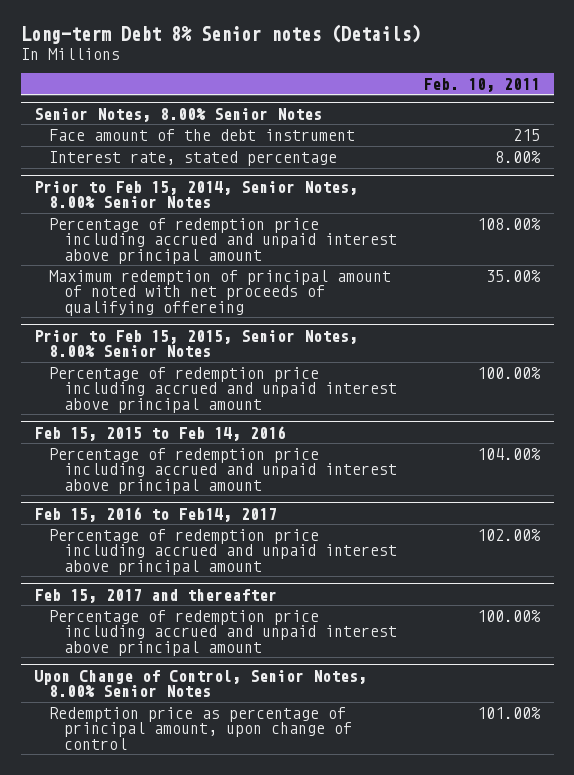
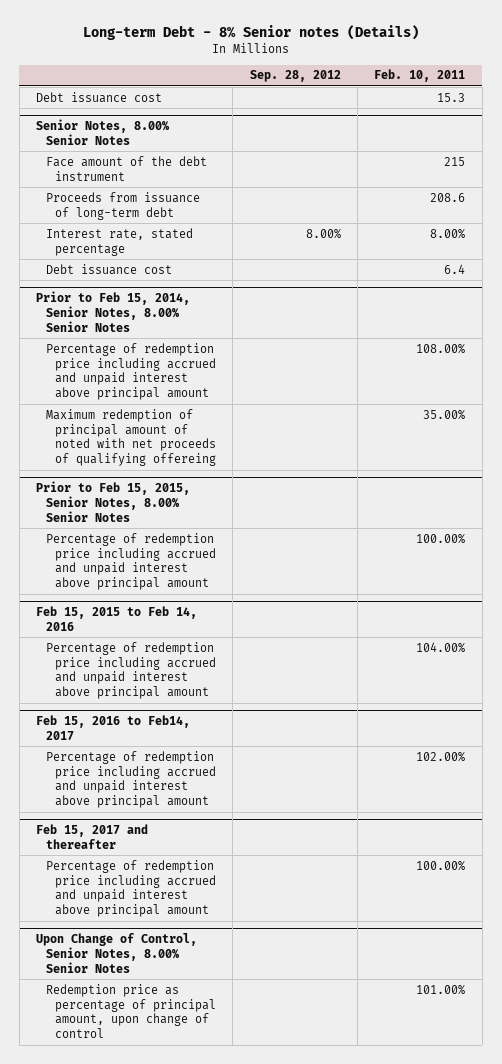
[20,24,421,45] Long-term Debt 8% Senior notes (Details) -> [82,25,419,41] Long-term Debt - 8% Senior notes (Details)
none -> [249,70,341,83] Sep. 28, 2012
none -> [36,91,163,103] Debt issuance cost
none -> [45,191,200,220] Proceeds from issuance of long-term debt
none -> [45,263,172,275] Debt issuance cost

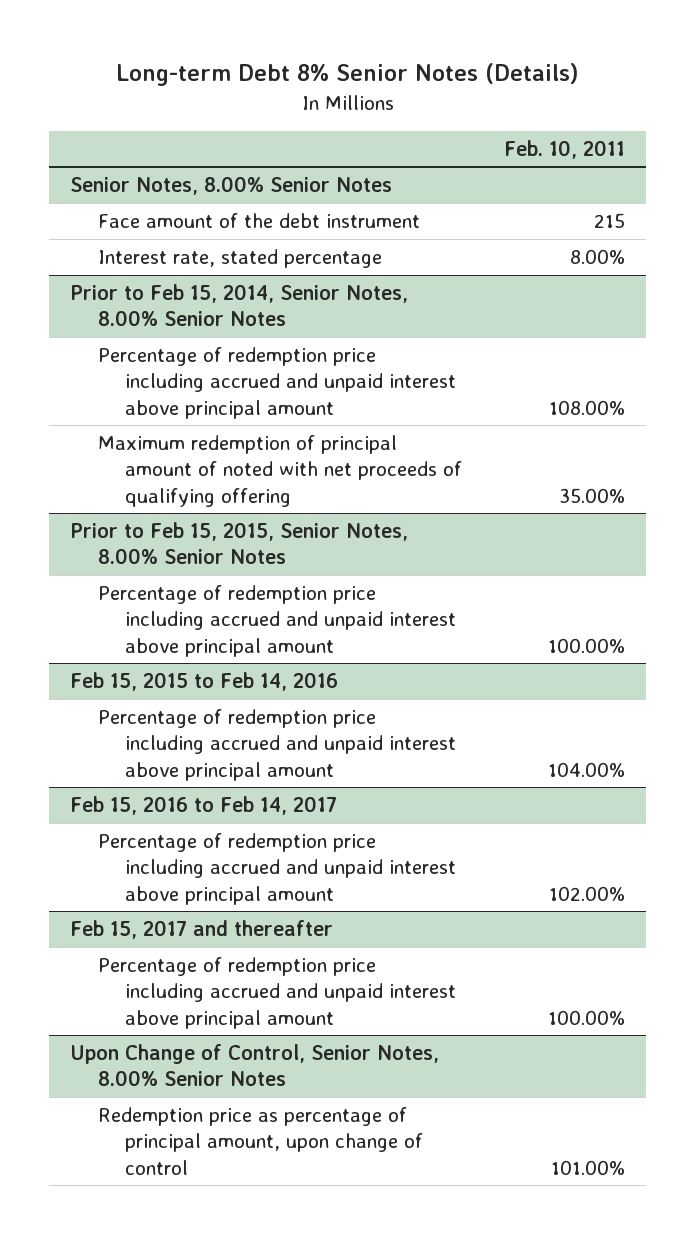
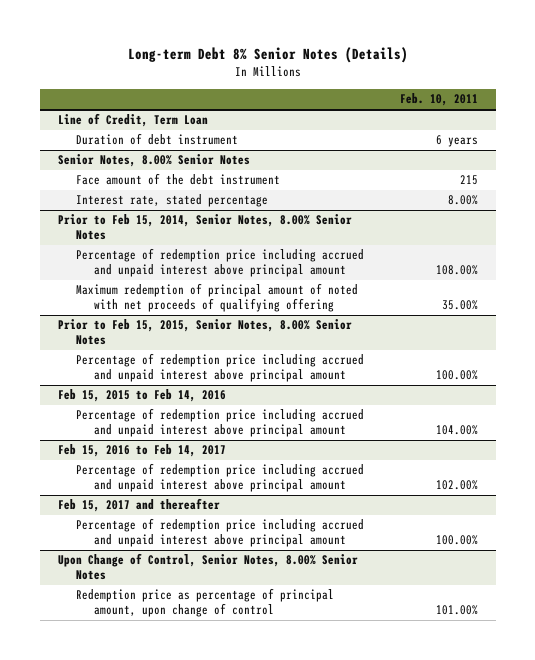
none -> [57,113,208,128] Line of Credit, Term Loan
none -> [75,133,238,146] Duration of debt instrument

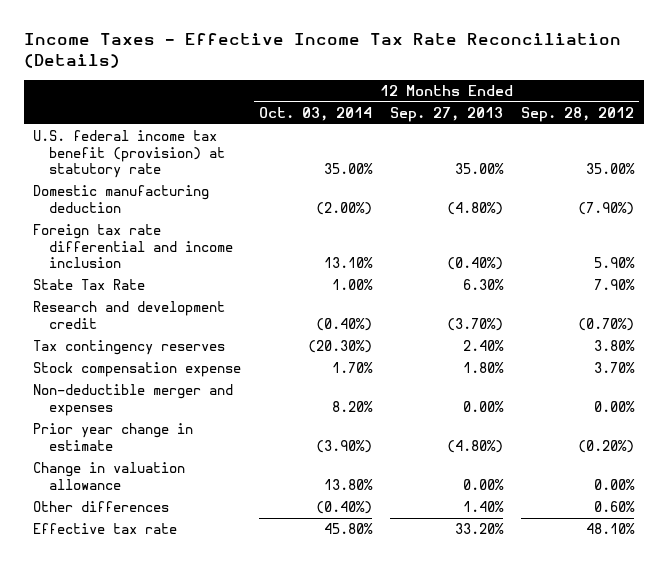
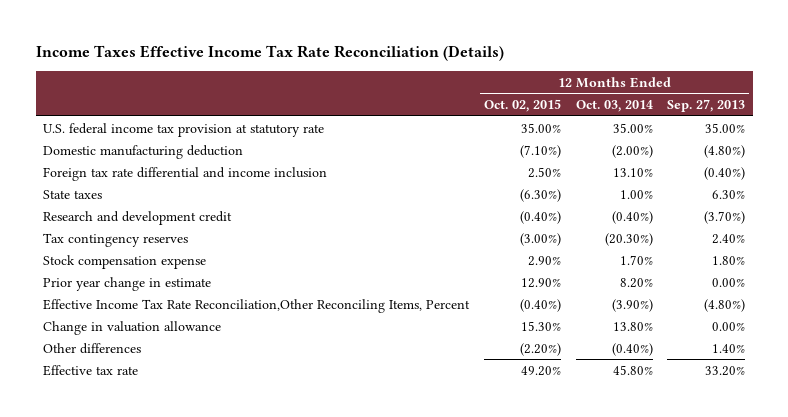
[23,32,621,68] Income Taxes - Effective Income Tax Rate Reconciliation (Details) -> [35,45,504,62] Income Taxes Effective Income Tax Rate Reconciliation (Details)
[521,107,635,123] Sep. 28, 2012 -> none
none -> [483,98,561,112] Oct. 02, 2015
[32,130,226,179] U.S. federal income tax benefit (provision) at statutory rate -> [43,122,325,137] U.S. federal income tax provision at statutory rate
[32,279,145,291] State Tax Rate -> [43,189,103,199] State taxes
[32,384,233,416] Non-deductible merger and expenses -> none
[315,439,372,453] (3.90%) -> [619,277,653,288] 8.20%
[447,439,504,453] (4.80%) -> [712,277,746,287] 0.00%
none -> [43,298,471,313] Effective Income Tax Rate Reconciliation,Other Reconciling Items, Percent

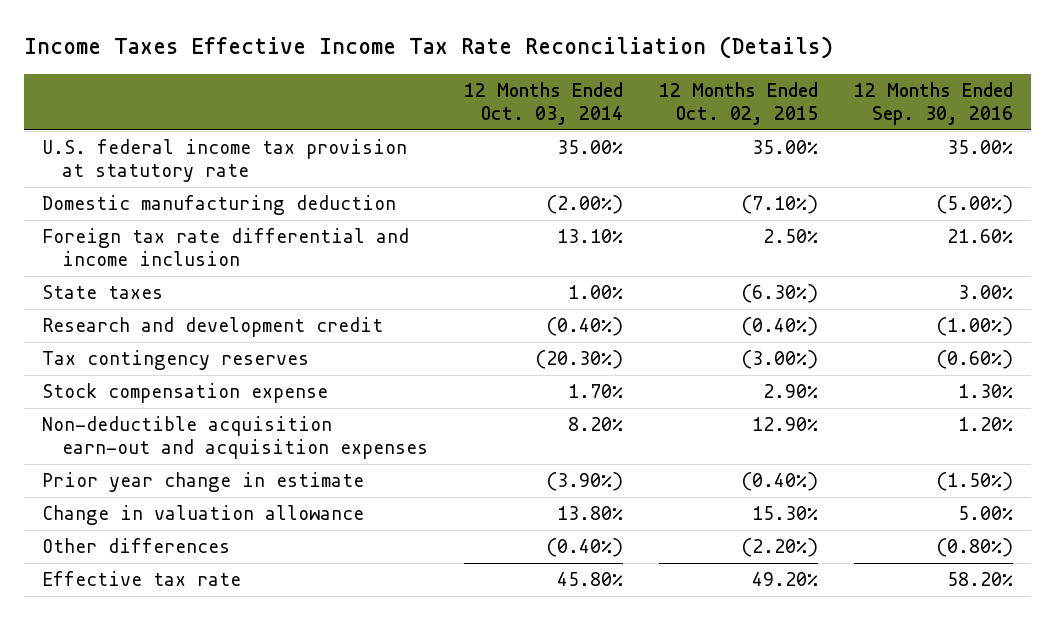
[667,98,746,112] Sep. 27, 2013 -> none
none -> [853,82,1013,126] 12 Months Ended Sep. 30, 2016
[43,298,471,313] Effective Income Tax Rate Reconciliation,Other Reconciling Items, Percent -> none
none -> [41,416,429,460] Non-deductible acquisition earn-out and acquisition expenses
[520,277,561,288] 12.90% -> [741,472,819,492] (0.40%)
[619,277,653,288] 8.20% -> [546,472,624,492] (3.90%)

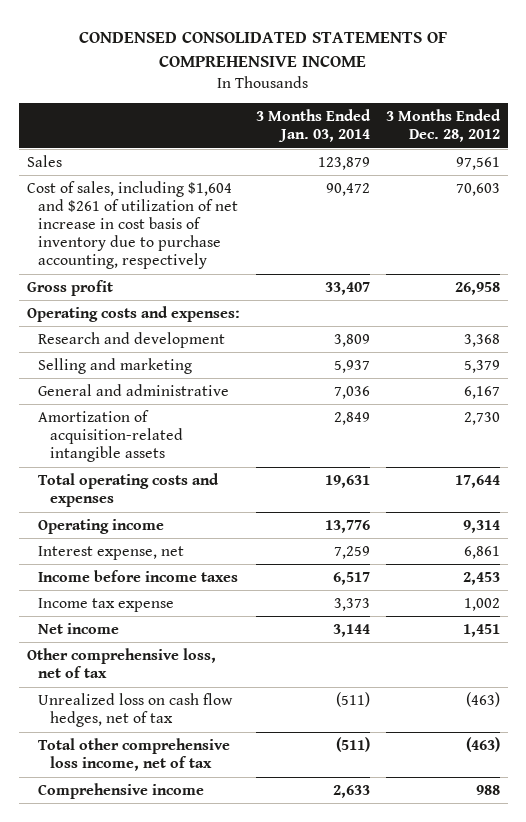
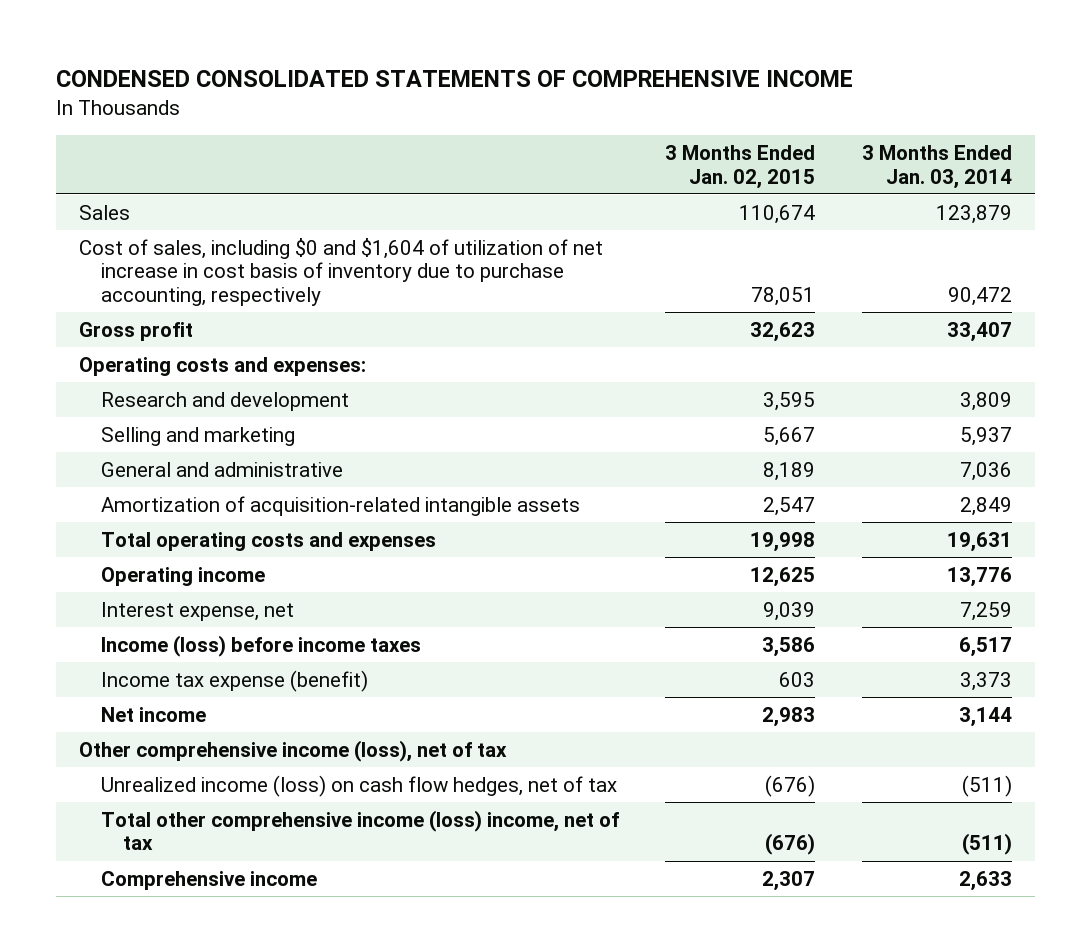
[385,109,501,143] 3 Months Ended Dec. 28, 2012 -> none
none -> [665,144,816,189] 3 Months Ended Jan. 02, 2015
[26,181,239,270] Cost of sales, including $1,604 and $261 of utilization of net increase in cost basis of inventory due to purchase accounting, respectively -> [78,237,603,306] Cost of sales, including $0 and $1,604 of utilization of net increase in cost basis of inventory due to purchase accounting, respectively
[38,570,239,583] Income before income taxes -> [100,634,421,657] Income (loss) before income taxes
[38,598,175,613] Income tax expense -> [100,669,368,692] Income tax expense (benefit)
[26,648,216,679] Other comprehensive loss, net of tax -> [78,739,507,762] Other comprehensive income (loss), net of tax
[38,693,234,728] Unrealized loss on cash flow hedges, net of tax -> [100,774,617,797] Unrealized income (loss) on cash flow hedges, net of tax
[38,738,231,772] Total other comprehensive loss income, net of tax -> [100,809,619,851] Total other comprehensive income (loss) income, net of tax

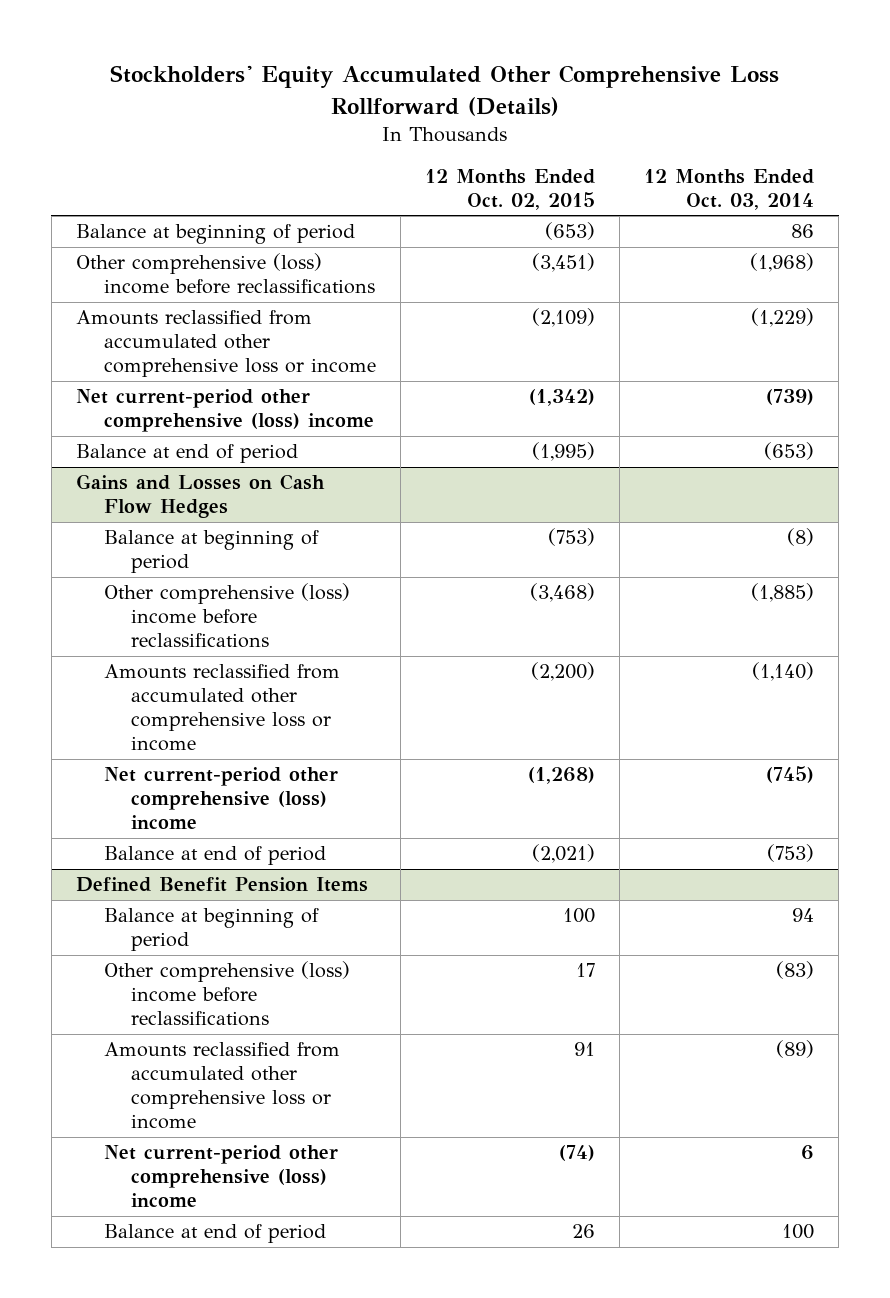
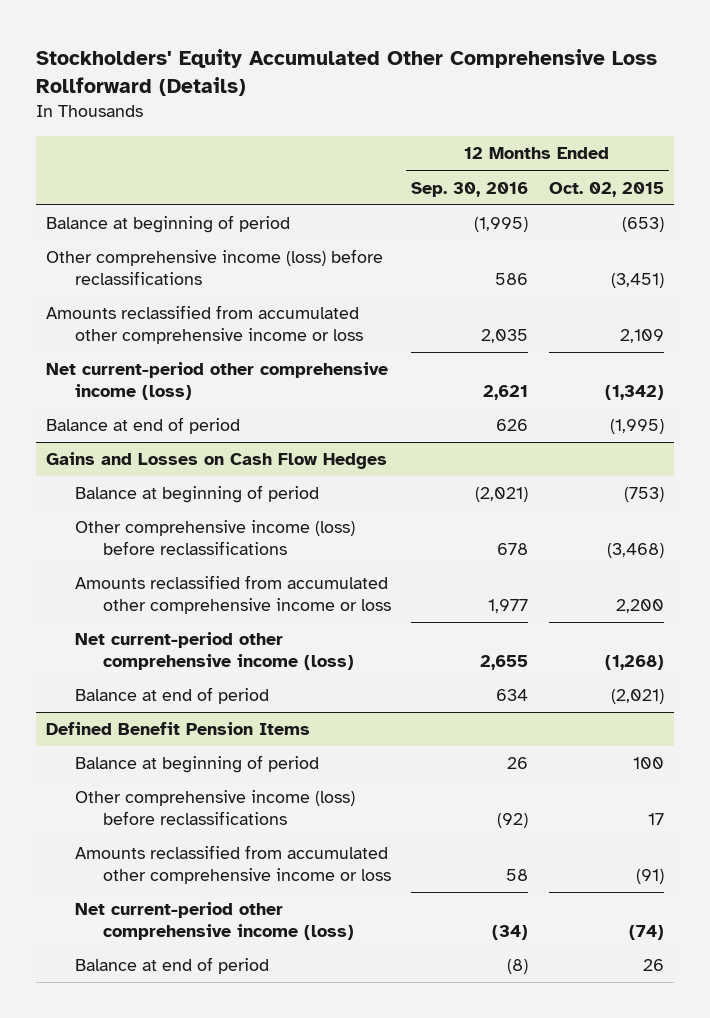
[644,168,815,210] 12 Months Ended Oct. 03, 2014 -> none
none -> [411,181,529,197] Sep. 30, 2016
[75,253,375,295] Other comprehensive (loss) income before reclassifications -> [46,249,384,285] Other comprehensive income (loss) before reclassifications
[75,310,376,378] Amounts reclassified from accumulated other comprehensive loss or income -> [46,305,363,344] Amounts reclassified from accumulated other comprehensive income or loss
[531,308,595,328] (2,109) -> [619,328,664,343] 2,109
[75,389,374,433] Net current-period other comprehensive (loss) income -> [46,362,389,400] Net current-period other comprehensive income (loss)
[103,583,350,649] Other comprehensive (loss) income before reclassifications -> [74,520,355,555] Other comprehensive income (loss) before reclassifications
[103,664,340,752] Amounts reclassified from accumulated other comprehensive loss or income -> [74,575,392,614] Amounts reclassified from accumulated other comprehensive income or loss
[530,662,595,682] (2,200) -> [615,598,664,613] 2,200
[103,767,338,830] Net current-period other comprehensive (loss) income -> [74,632,355,670] Net current-period other comprehensive income (loss)
[103,961,350,1027] Other comprehensive (loss) income before reclassifications -> [74,790,355,825] Other comprehensive income (loss) before reclassifications
[103,1042,340,1130] Amounts reclassified from accumulated other comprehensive loss or income -> [74,845,392,884] Amounts reclassified from accumulated other comprehensive income or loss
[573,1042,595,1057] 91 -> [635,868,664,884] (91)
[103,1145,338,1208] Net current-period other comprehensive (loss) income -> [74,902,355,940] Net current-period other comprehensive income (loss)

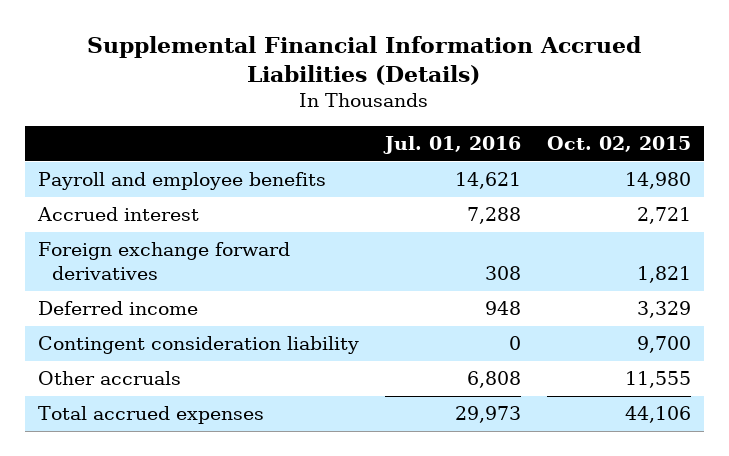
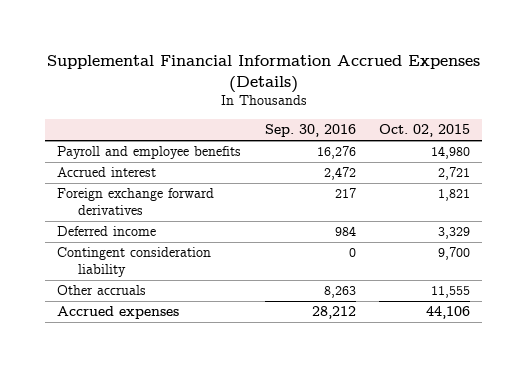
[87,36,642,86] Supplemental Financial Information Accrued Liabilities (Details) -> [46,55,480,94] Supplemental Financial Information Accrued Expenses (Details)
[382,135,521,154] Jul. 01, 2016 -> none
none -> [264,124,356,138] Sep. 30, 2016
[37,406,264,425] Total accrued expenses -> [56,306,179,320] Accrued expenses

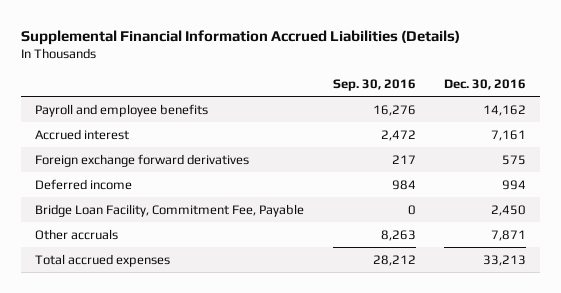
[46,55,480,94] Supplemental Financial Information Accrued Expenses (Details) -> [20,29,460,45] Supplemental Financial Information Accrued Liabilities (Details)
[379,124,471,138] Oct. 02, 2015 -> none
none -> [444,78,527,90] Dec. 30, 2016
[56,247,211,277] Contingent consideration liability -> none
none -> [35,203,305,217] Bridge Loan Facility, Commitment Fee, Payable
[56,306,179,320] Accrued expenses -> [35,253,171,267] Total accrued expenses

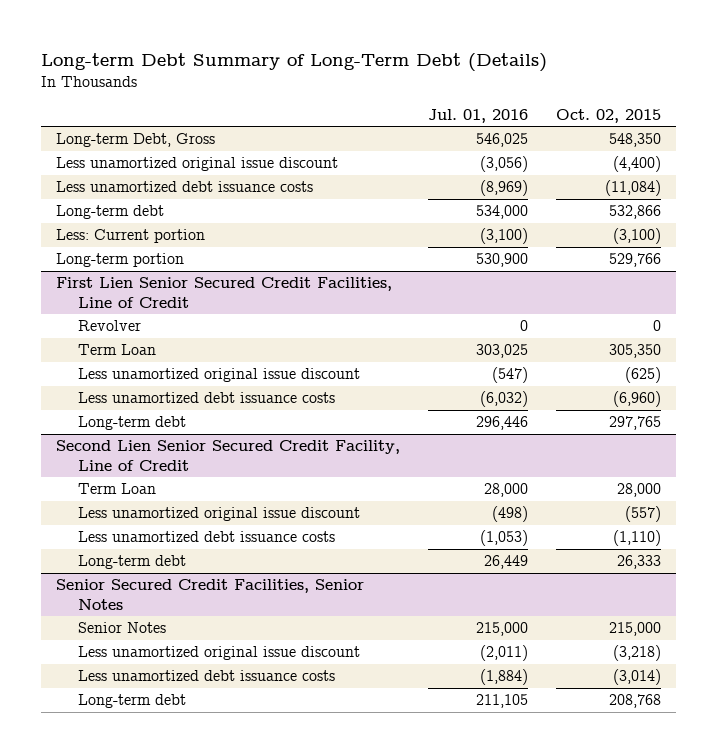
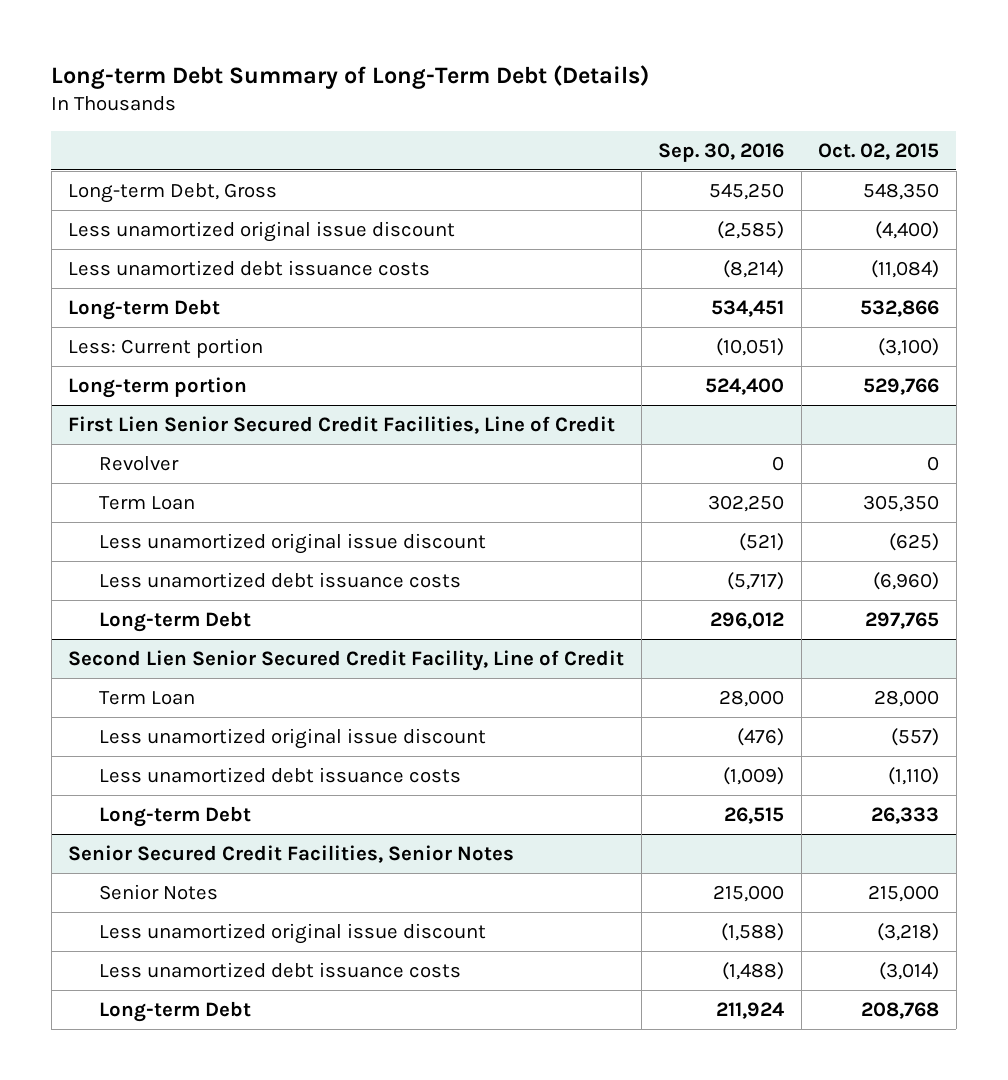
[427,108,528,123] Jul. 01, 2016 -> none
none -> [658,142,785,162] Sep. 30, 2016
[55,205,164,220] Long-term debt -> [68,298,221,320] Long-term Debt
[77,416,186,431] Long-term debt -> [99,610,252,632] Long-term Debt
[77,555,186,570] Long-term debt -> [99,805,252,827] Long-term Debt
[77,694,186,709] Long-term debt -> [99,1000,252,1022] Long-term Debt

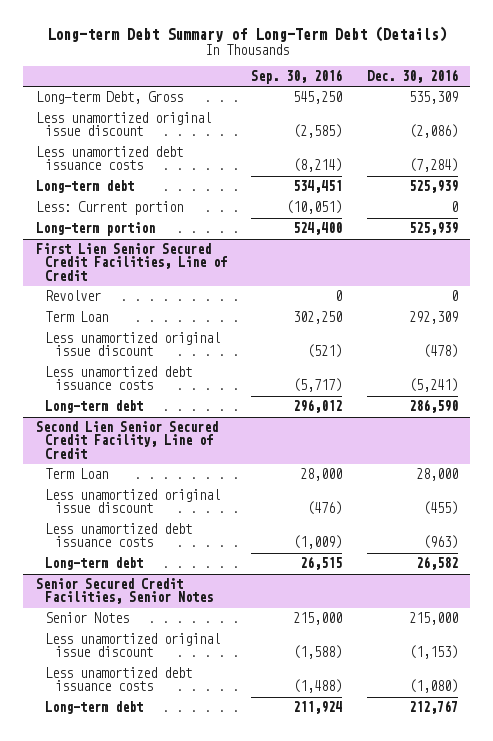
[818,142,940,160] Oct. 02, 2015 -> none
none -> [366,68,458,83] Dec. 30, 2016
[68,298,221,320] Long-term Debt -> [35,180,134,194] Long-term debt
[99,610,252,632] Long-term Debt -> [45,400,144,414] Long-term debt
[99,805,252,827] Long-term Debt -> [45,557,144,571] Long-term debt
[99,1000,252,1022] Long-term Debt -> [45,701,144,715] Long-term debt

